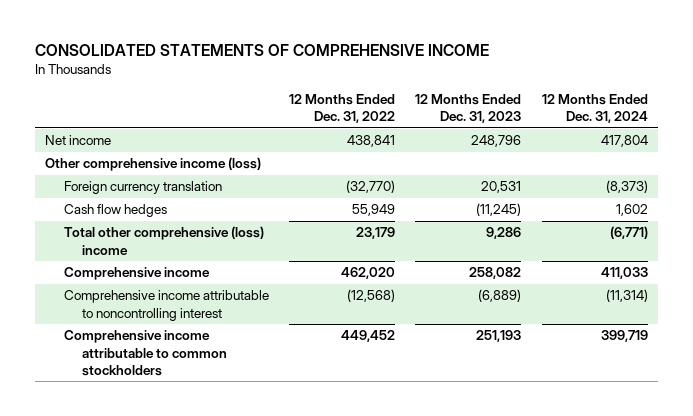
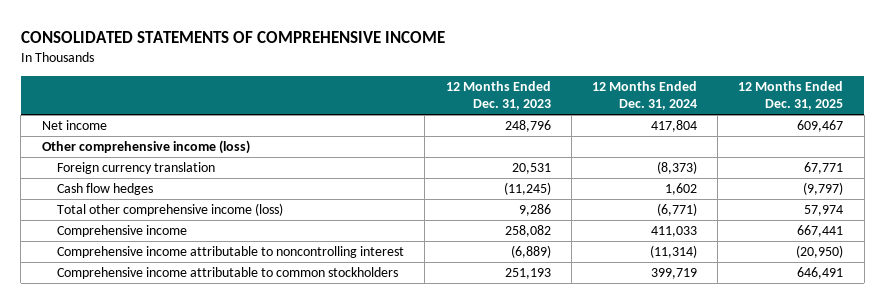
[289,94,396,124] 12 Months Ended Dec. 31, 2022 -> none
none -> [738,81,844,111] 12 Months Ended Dec. 31, 2025
[63,226,264,255] Total other comprehensive (loss) income -> [57,203,284,217] Total other comprehensive income (loss)

